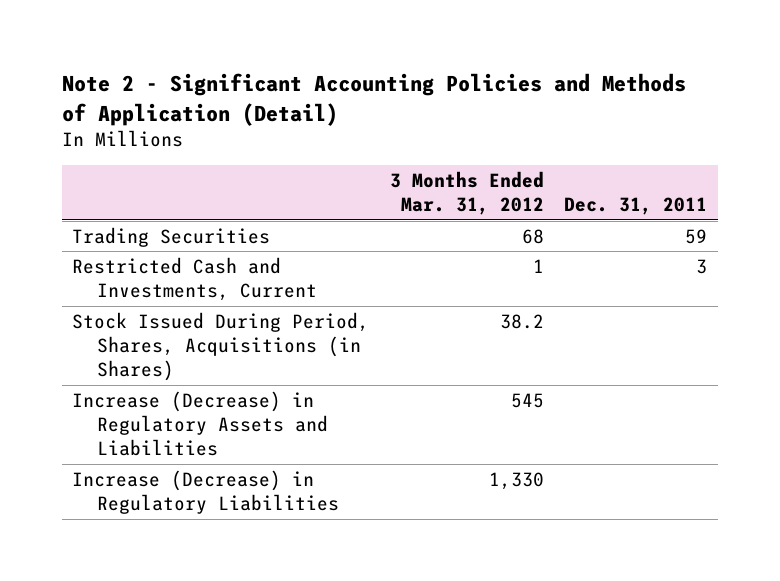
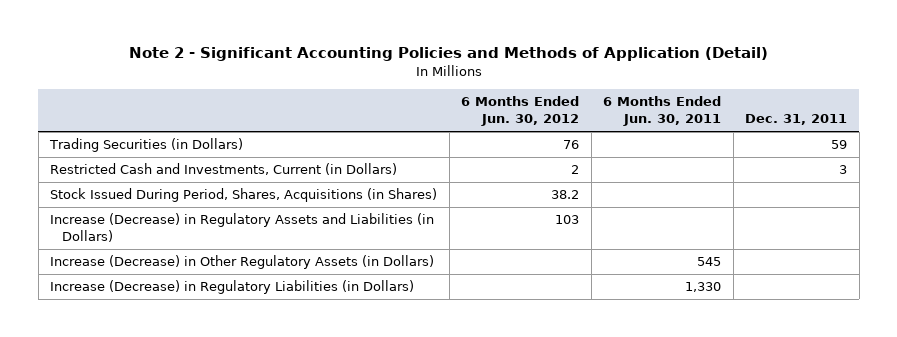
[389,170,544,216] 3 Months Ended Mar. 31, 2012 -> none
none -> [461,96,580,127] 6 Months Ended Jun. 30, 2012
none -> [603,96,722,127] 6 Months Ended Jun. 30, 2011
[72,226,271,247] Trading Securities -> [49,138,244,153] Trading Securities (in Dollars)
[72,256,317,301] Restricted Cash and Investments, Current -> [50,163,398,176] Restricted Cash and Investments, Current (in Dollars)
[72,390,328,457] Increase (Decrease) in Regulatory Assets and Liabilities -> [50,213,435,243] Increase (Decrease) in Regulatory Assets and Liabilities (in Dollars)
none -> [50,255,435,270] Increase (Decrease) in Other Regulatory Assets (in Dollars)
[72,469,339,514] Increase (Decrease) in Regulatory Liabilities -> [50,280,415,295] Increase (Decrease) in Regulatory Liabilities (in Dollars)

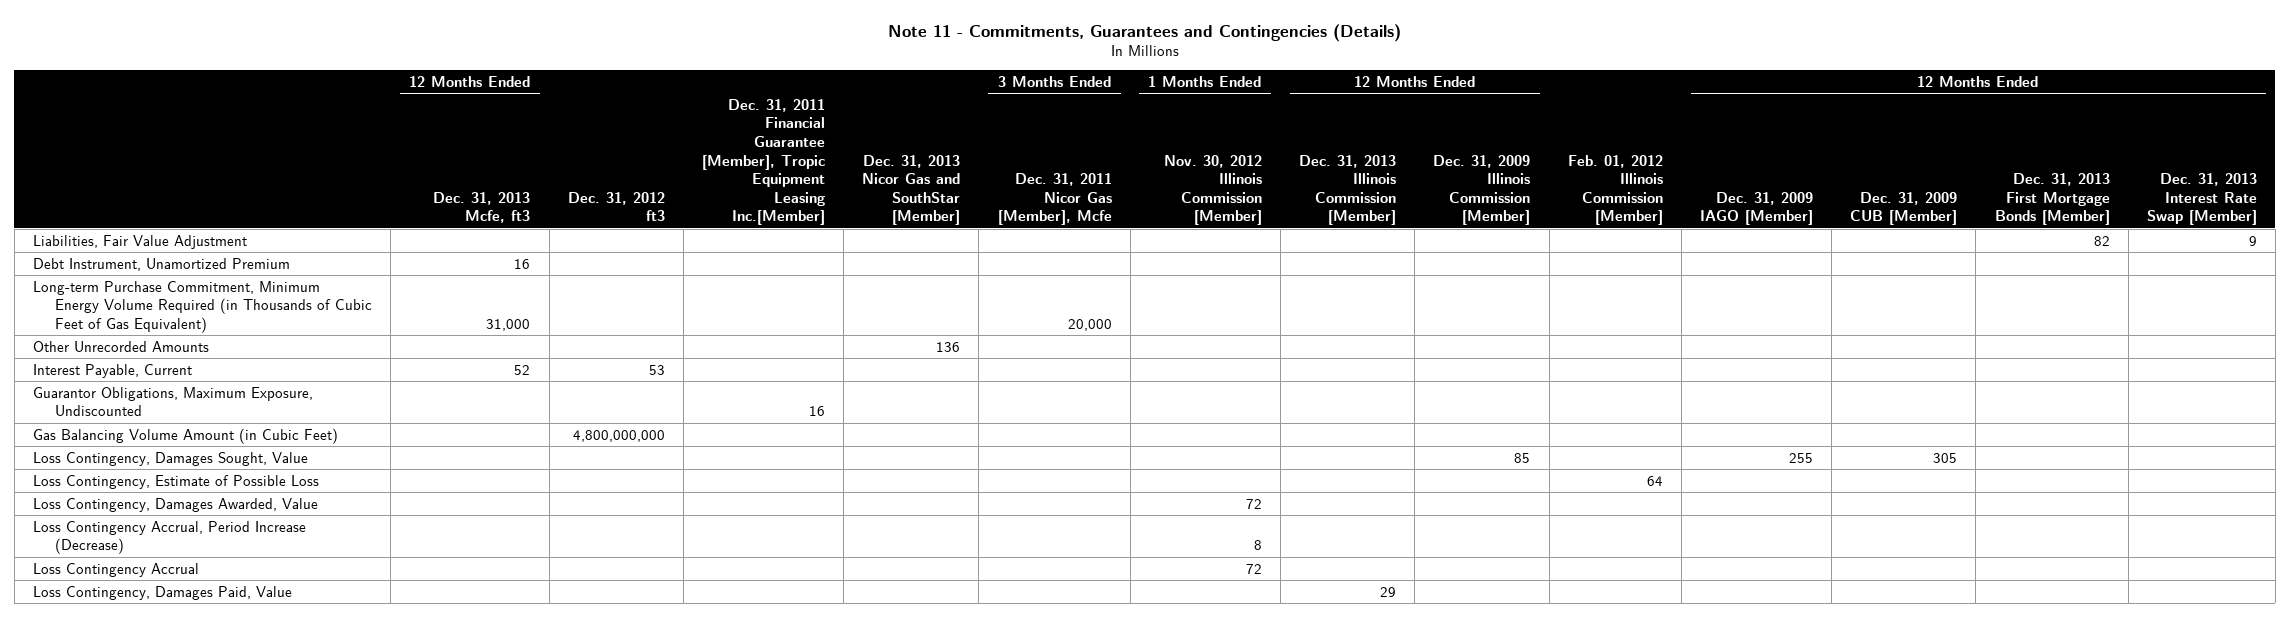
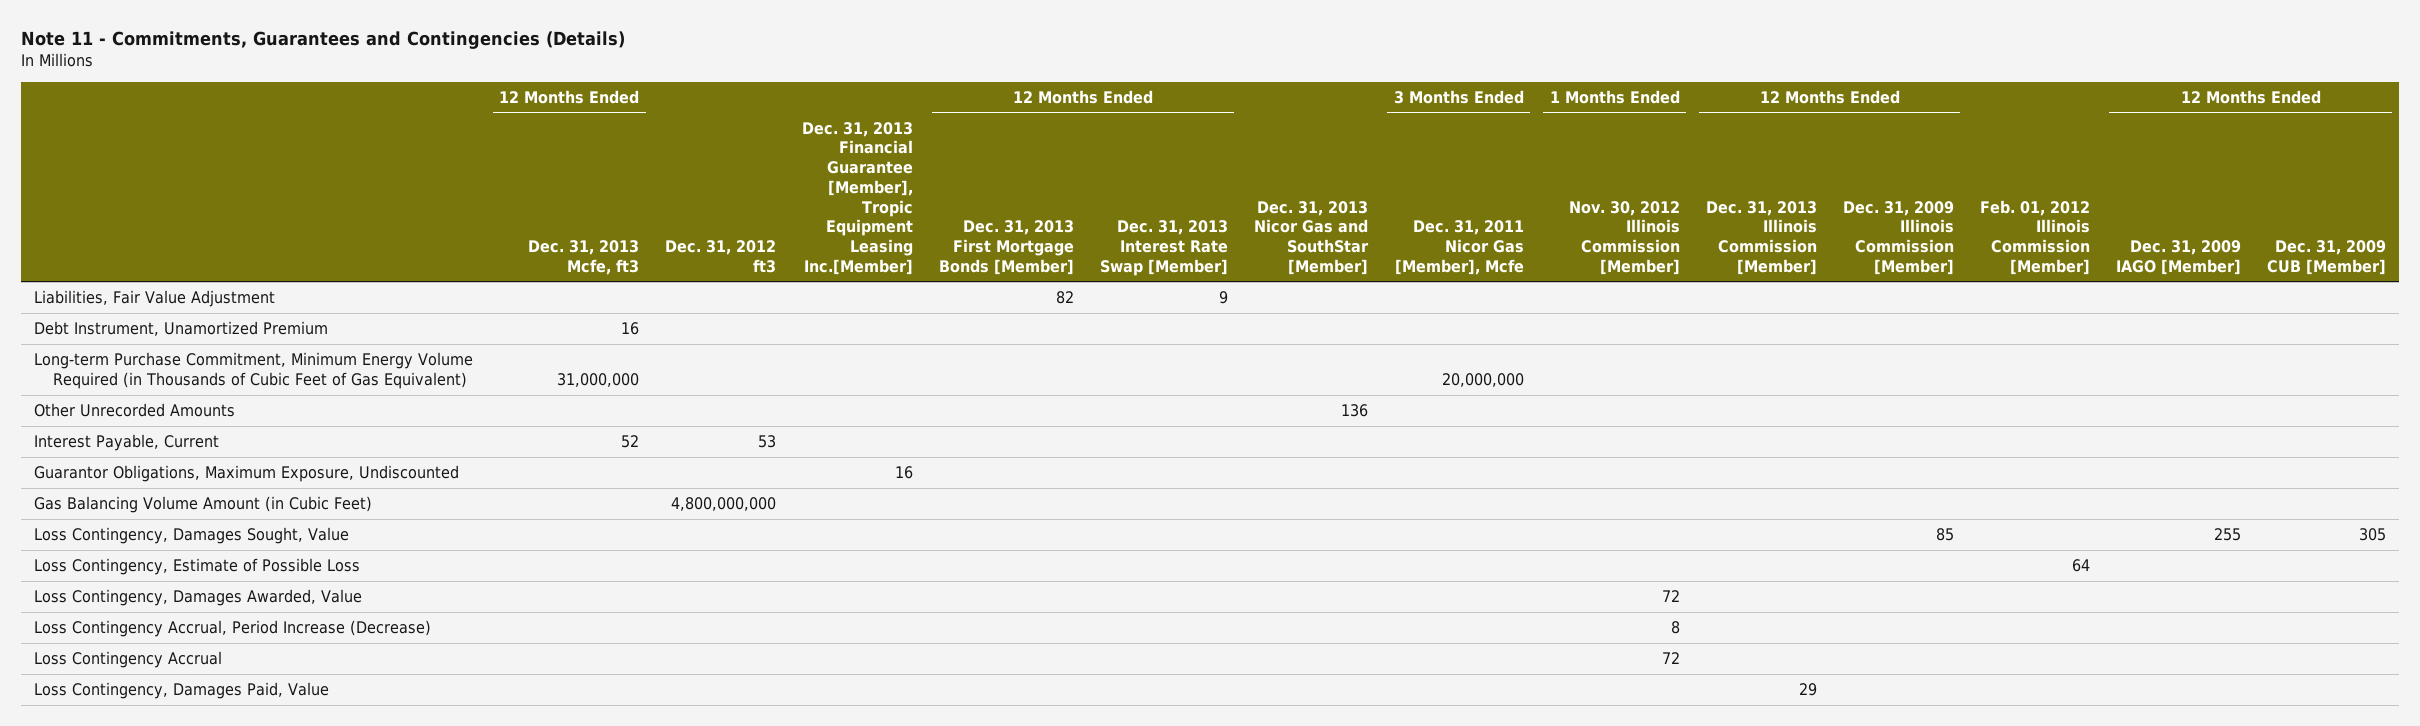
[701,98,825,226] Dec. 31, 2011 Financial Guarantee [Member], Tropic Equipment Leasing Inc.[Member] -> none
none -> [802,121,914,275] Dec. 31, 2013 Financial Guarantee [Member], Tropic Equipment Leasing Inc.[Member]
[486,318,531,331] 31,000 -> [557,372,640,387] 31,000,000
[1067,318,1112,331] 20,000 -> [1441,372,1524,387] 20,000,000

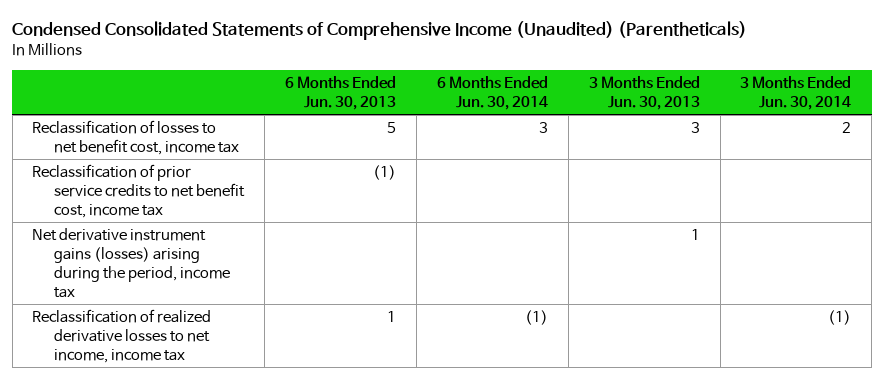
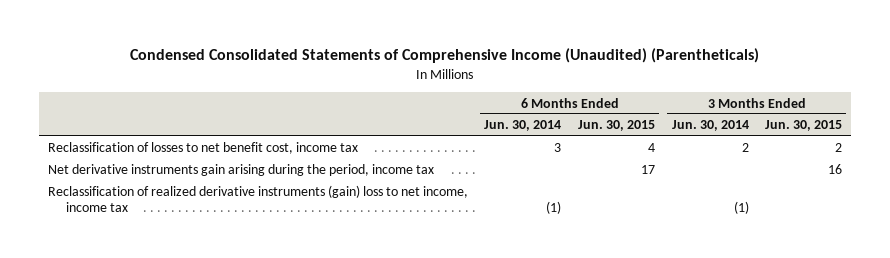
[285,76,397,111] 6 Months Ended Jun. 30, 2013 -> none
[588,76,700,111] 3 Months Ended Jun. 30, 2013 -> none
none -> [577,120,655,132] Jun. 30, 2015
none -> [765,120,843,132] Jun. 30, 2015
[32,163,246,219] Reclassification of prior service credits to net benefit cost, income tax -> none
[32,227,231,299] Net derivative instrument gains (losses) arising during the period, income tax -> [47,164,434,177] Net derivative instruments gain arising during the period, income tax
[32,308,212,364] Reclassification of realized derivative losses to net income, income tax -> [47,185,468,213] Reclassification of realized derivative instruments (gain) loss to net income, income tax

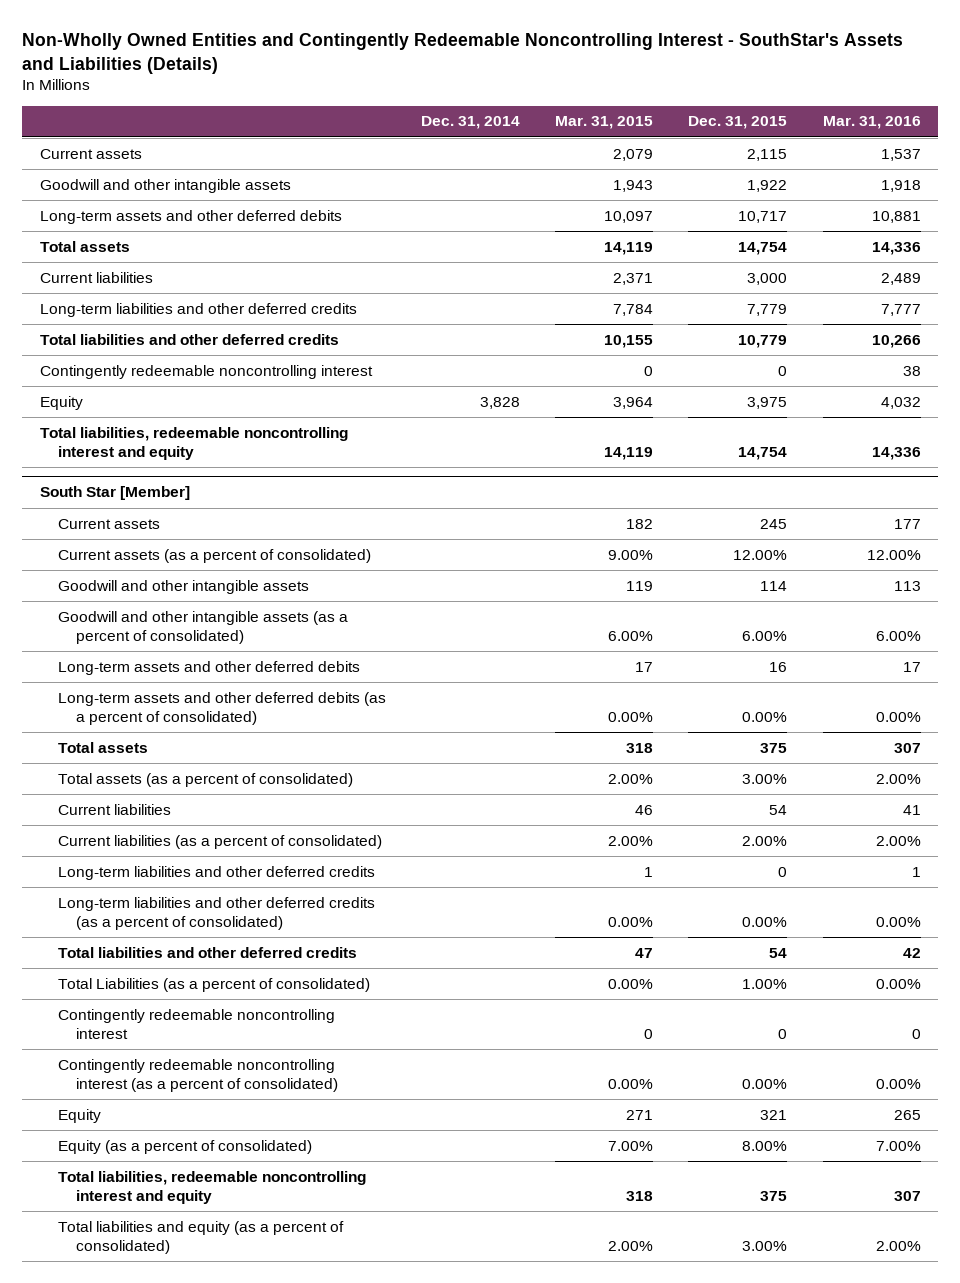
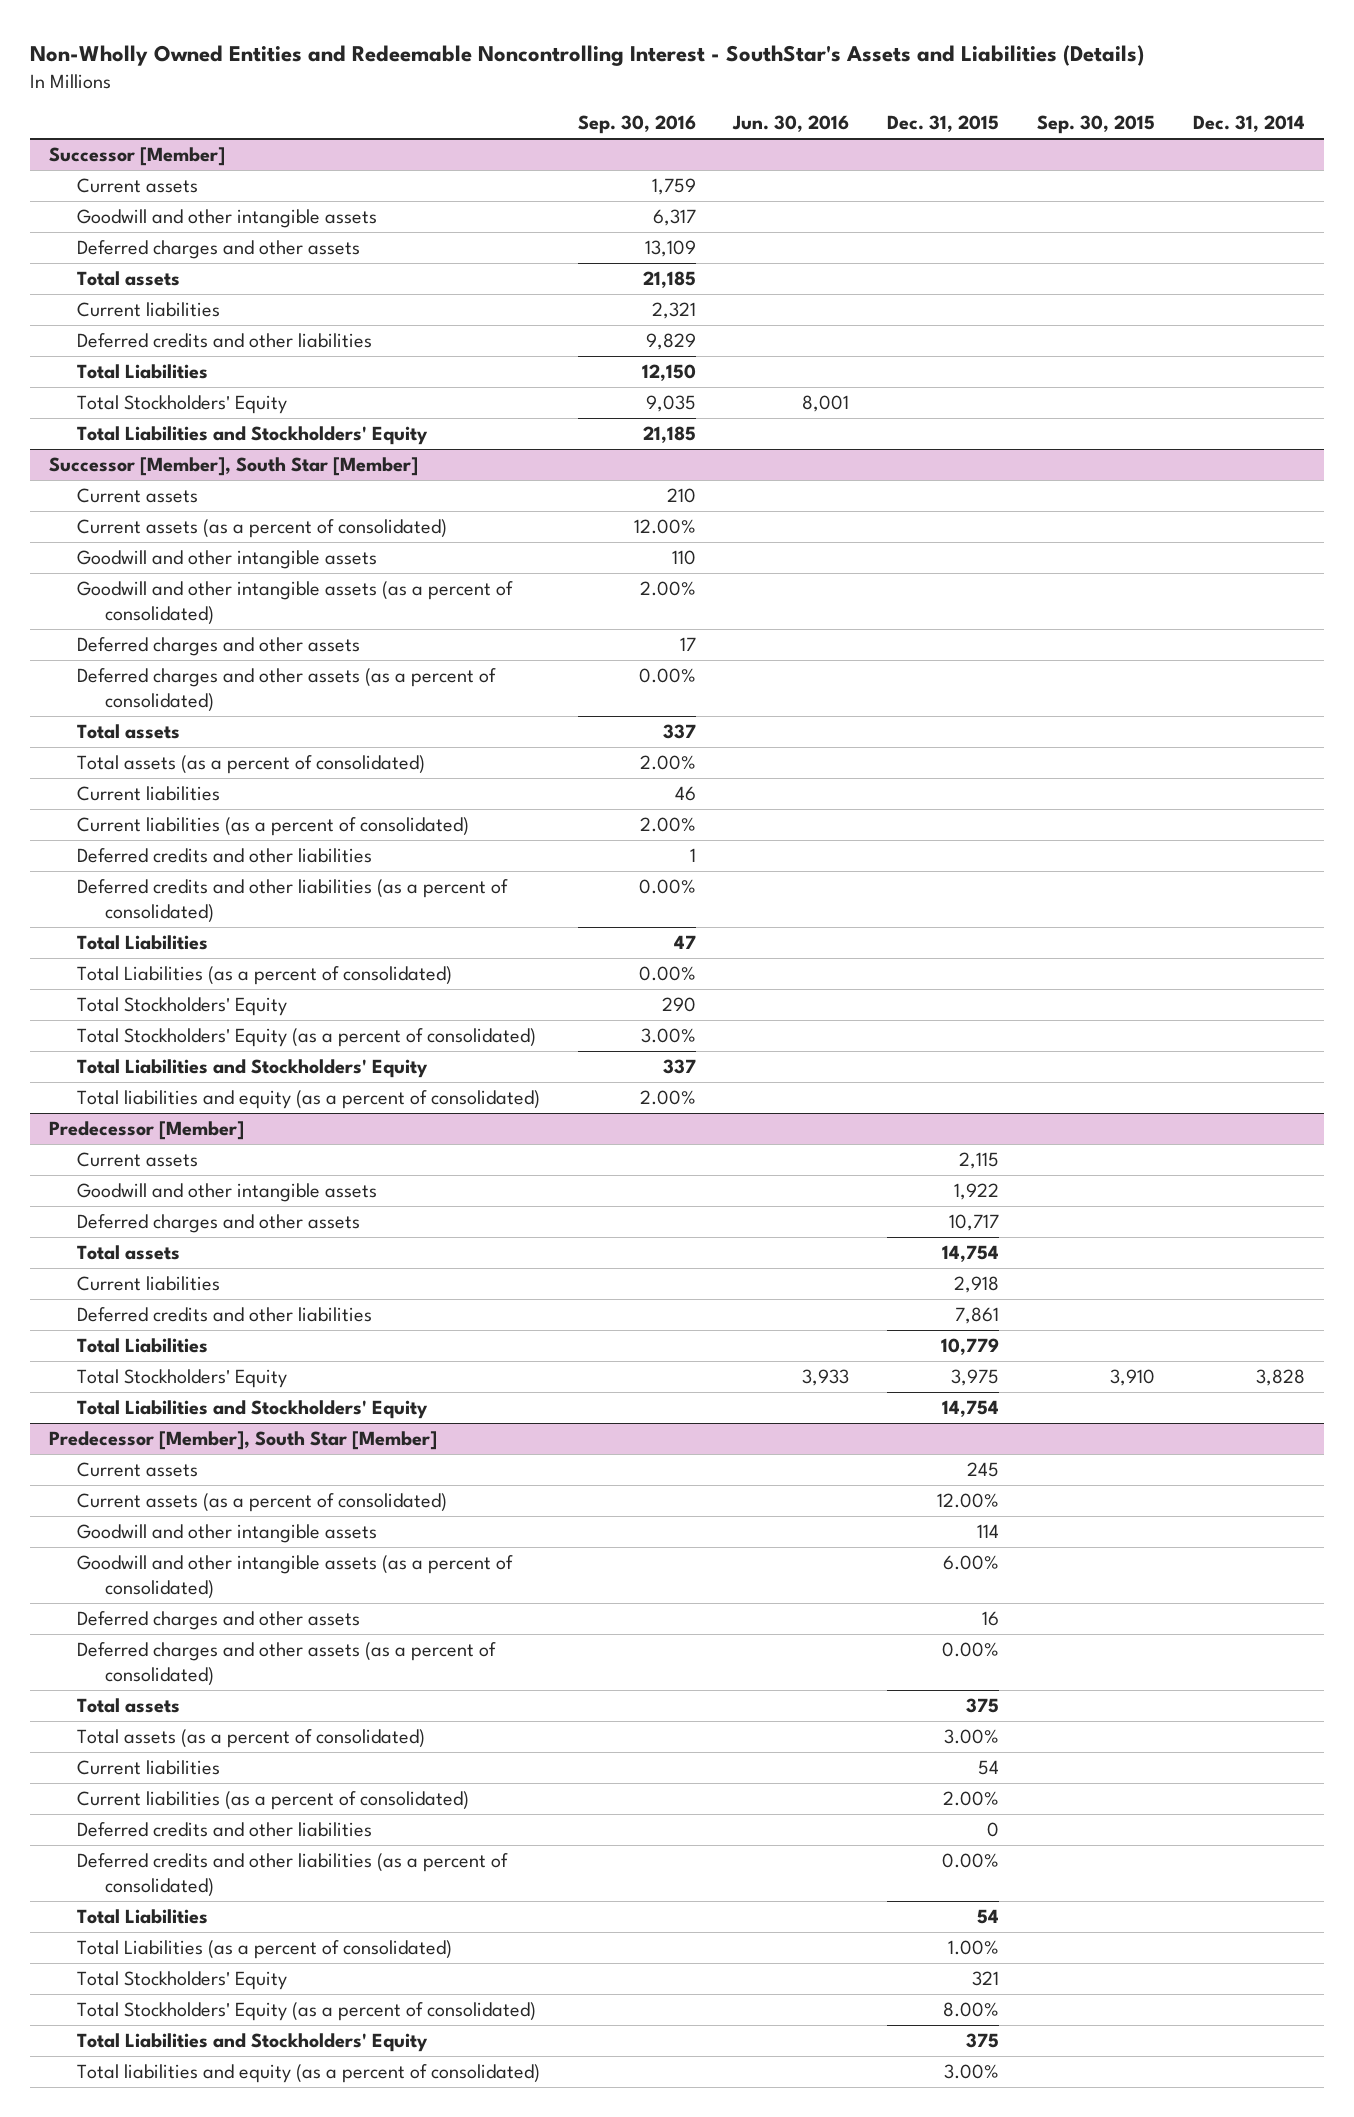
[22,32,904,74] Non-Wholly Owned Entities and Contingently Redeemable Noncontrolling Interest - SouthStar's Assets and Liabilities (Details) -> [30,44,1145,66] Non-Wholly Owned Entities and Redeemable Noncontrolling Interest - SouthStar's Assets and Liabilities (Details)
[555,116,654,130] Mar. 31, 2015 -> none
[822,116,921,130] Mar. 31, 2016 -> none
none -> [577,115,696,135] Sep. 30, 2016
none -> [732,115,850,133] Jun. 30, 2016
none -> [1036,115,1155,135] Sep. 30, 2015
none -> [49,147,226,167] Successor [Member]
none -> [76,178,198,194] Current assets
none -> [76,209,377,229] Goodwill and other intangible assets
none -> [76,240,360,260] Deferred charges and other assets
none -> [76,271,180,287] Total assets
none -> [76,302,220,318] Current liabilities
none -> [76,333,372,349] Deferred credits and other liabilities
none -> [76,364,208,380] Total Liabilities
none -> [76,395,287,415] Total Stockholders' Equity
none -> [76,426,428,446] Total Liabilities and Stockholders' Equity
none -> [49,457,419,477] Successor [Member], South Star [Member]
none -> [76,488,198,504] Current assets
none -> [76,519,447,539] Current assets (as a percent of consolidated)
none -> [76,550,377,570] Goodwill and other intangible assets
none -> [76,581,513,625] Goodwill and other intangible assets (as a percent of consolidated)
none -> [76,637,360,657] Deferred charges and other assets
none -> [76,668,496,712] Deferred charges and other assets (as a percent of consolidated)
none -> [76,724,180,740] Total assets
none -> [76,755,425,775] Total assets (as a percent of consolidated)
none -> [76,786,220,802] Current liabilities
none -> [76,817,469,837] Current liabilities (as a percent of consolidated)
none -> [76,848,372,864] Deferred credits and other liabilities
none -> [76,879,508,923] Deferred credits and other liabilities (as a percent of consolidated)
none -> [76,935,208,951] Total Liabilities
none -> [76,966,452,986] Total Liabilities (as a percent of consolidated)
none -> [76,997,287,1017] Total Stockholders' Equity
none -> [76,1028,536,1048] Total Stockholders' Equity (as a percent of consolidated)
none -> [76,1059,428,1079] Total Liabilities and Stockholders' Equity
none -> [76,1090,540,1110] Total liabilities and equity (as a percent of consolidated)
none -> [49,1121,245,1141] Predecessor [Member]
[39,209,342,224] Long-term assets and other deferred debits -> [76,1214,360,1234] Deferred charges and other assets
[39,364,373,379] Contingently redeemable noncontrolling interest -> none
[747,272,788,285] 3,000 -> [954,1276,1000,1294] 2,918
[39,302,357,317] Long-term liabilities and other deferred credits -> [76,1307,372,1323] Deferred credits and other liabilities
[747,303,788,316] 7,779 -> [955,1307,1000,1325] 7,861
[39,333,339,345] Total liabilities and other deferred credits -> [76,1338,208,1354] Total Liabilities
[39,395,83,410] Equity -> [76,1369,287,1389] Total Stockholders' Equity
[39,426,348,461] Total liabilities, redeemable noncontrolling interest and equity -> [76,1400,428,1420] Total Liabilities and Stockholders' Equity
[39,486,190,501] South Star [Member] -> [49,1431,438,1451] Predecessor [Member], South Star [Member]
[57,660,360,675] Long-term assets and other deferred debits -> [76,1611,360,1631] Deferred charges and other assets
[57,691,386,726] Long-term assets and other deferred debits (as a percent of consolidated) -> [76,1642,496,1686] Deferred charges and other assets (as a percent of consolidated)
[57,865,375,880] Long-term liabilities and other deferred credits -> [76,1822,372,1838] Deferred credits and other liabilities
[57,896,375,931] Long-term liabilities and other deferred credits (as a percent of consolidated) -> [76,1853,508,1897] Deferred credits and other liabilities (as a percent of consolidated)
[57,946,357,958] Total liabilities and other deferred credits -> [76,1909,208,1925] Total Liabilities
[57,1008,335,1040] Contingently redeemable noncontrolling interest -> none
[57,1058,339,1093] Contingently redeemable noncontrolling interest (as a percent of consolidated) -> none
[57,1108,101,1123] Equity -> [76,1971,287,1991] Total Stockholders' Equity
[57,1139,312,1154] Equity (as a percent of consolidated) -> [76,2002,536,2022] Total Stockholders' Equity (as a percent of consolidated)
[57,1170,366,1205] Total liabilities, redeemable noncontrolling interest and equity -> [76,2033,428,2053] Total Liabilities and Stockholders' Equity

